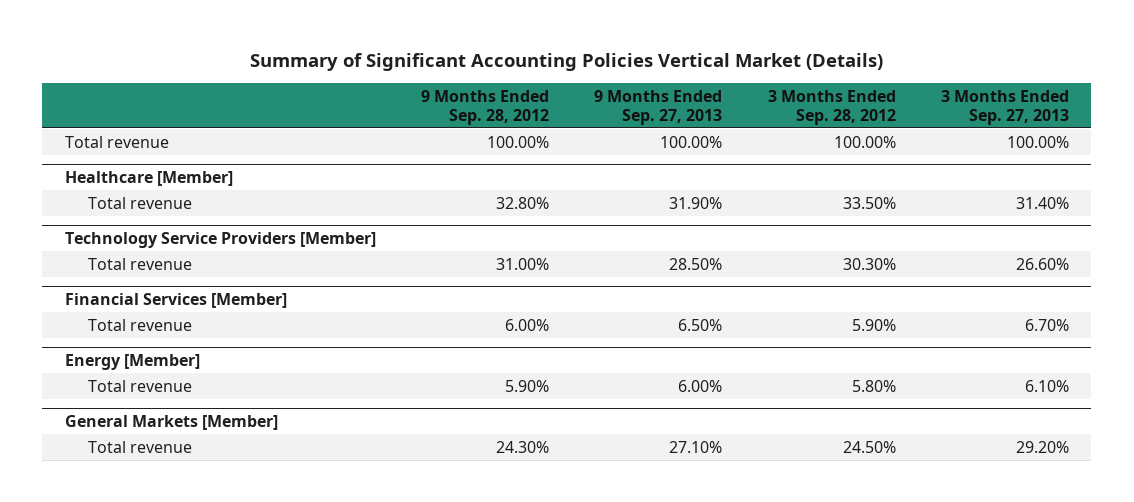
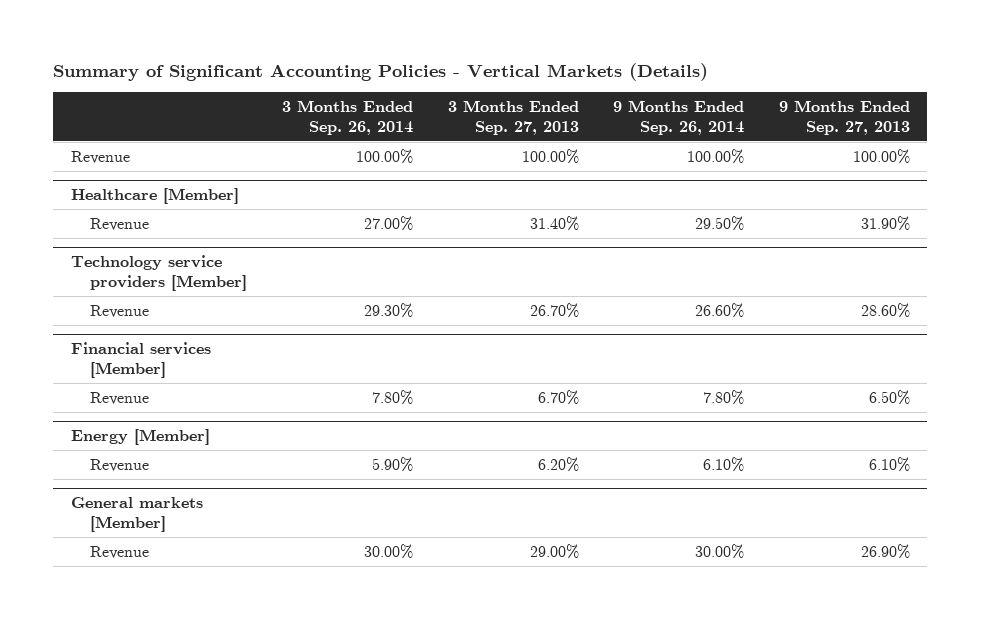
[249,53,883,72] Summary of Significant Accounting Policies Vertical Market (Details) -> [53,63,709,82] Summary of Significant Accounting Policies - Vertical Markets (Details)
[421,89,550,125] 9 Months Ended Sep. 28, 2012 -> none
[767,89,896,125] 3 Months Ended Sep. 28, 2012 -> none
none -> [281,100,413,135] 3 Months Ended Sep. 26, 2014
none -> [613,100,745,135] 9 Months Ended Sep. 26, 2014
[64,135,169,148] Total revenue -> [70,150,130,164] Revenue
[87,196,192,209] Total revenue -> [90,217,150,231] Revenue
[64,232,376,249] Technology Service Providers [Member] -> [70,255,248,291] Technology service providers [Member]
[87,257,192,270] Total revenue -> [90,304,150,318] Revenue
[669,257,723,270] 28.50% -> [861,302,911,318] 28.60%
[1015,257,1069,270] 26.60% -> [529,302,579,318] 26.70%
[64,293,287,309] Financial Services [Member] -> [70,342,211,378] Financial services [Member]
[87,318,192,331] Total revenue -> [90,391,150,405] Revenue
[87,379,192,392] Total revenue -> [90,458,150,472] Revenue
[678,379,723,392] 6.00% -> [869,456,911,472] 6.10%
[1024,379,1069,392] 6.10% -> [537,456,579,472] 6.20%
[64,415,278,431] General Markets [Member] -> [70,497,203,532] General markets [Member]
[87,440,192,453] Total revenue -> [90,545,150,559] Revenue
[669,440,723,453] 27.10% -> [861,543,911,559] 26.90%
[1015,440,1069,453] 29.20% -> [529,543,579,559] 29.00%

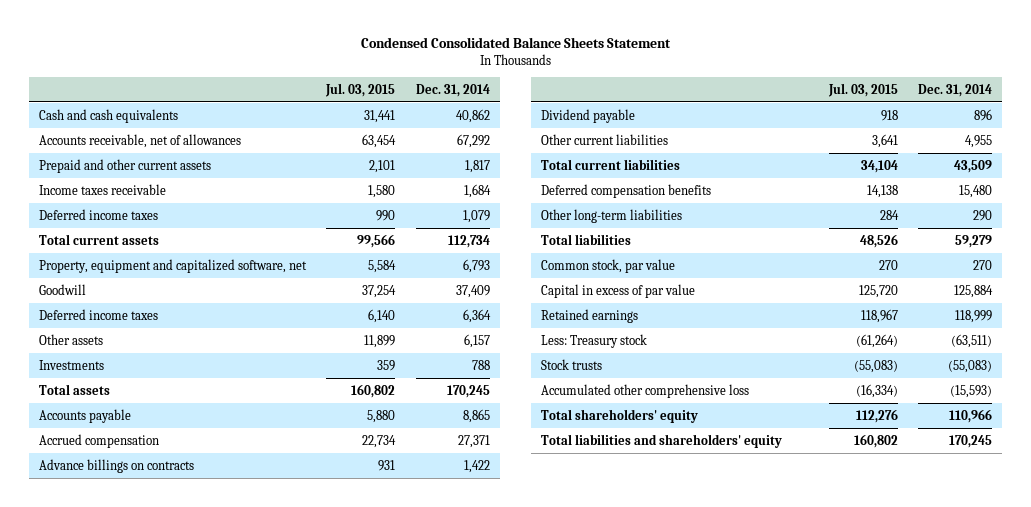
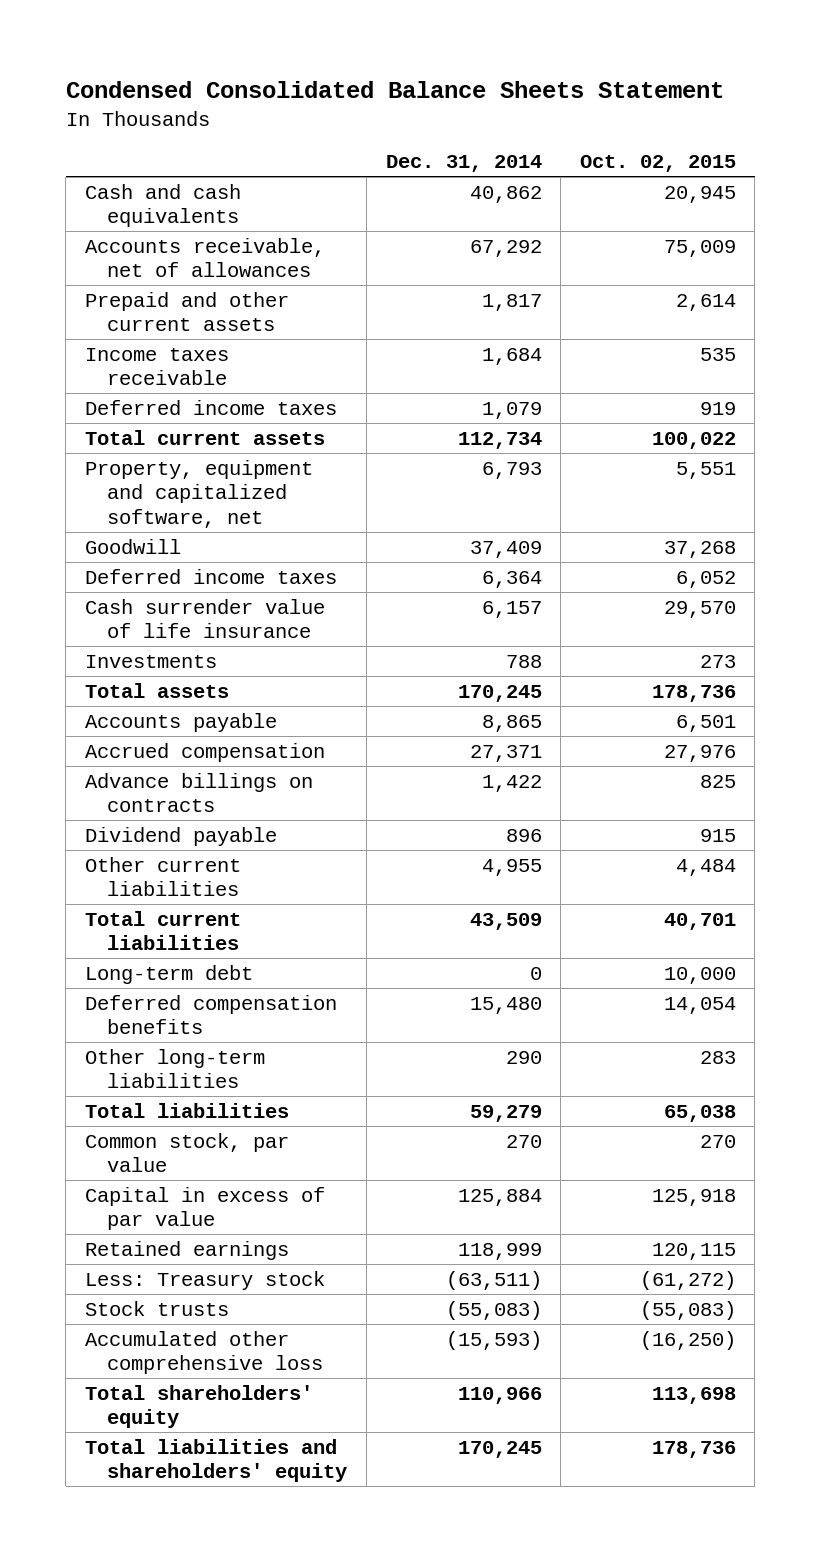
[325,82,396,97] Jul. 03, 2015 -> none
none -> [579,155,736,173] Oct. 02, 2015
[39,333,104,345] Other assets -> [84,598,325,639] Cash surrender value of life insurance
none -> [84,964,253,984] Long-term debt

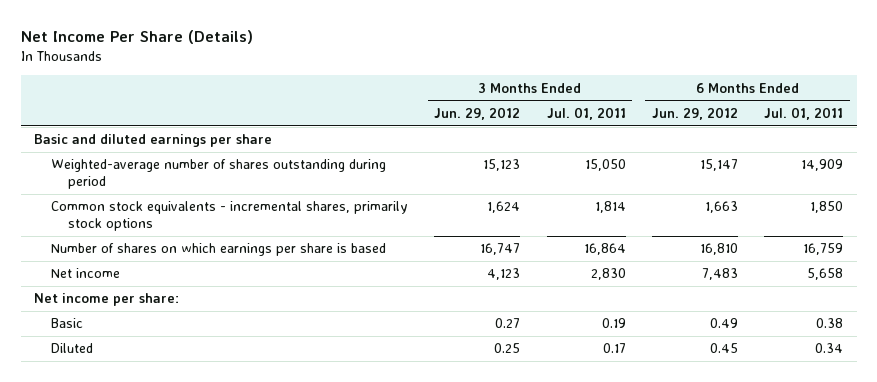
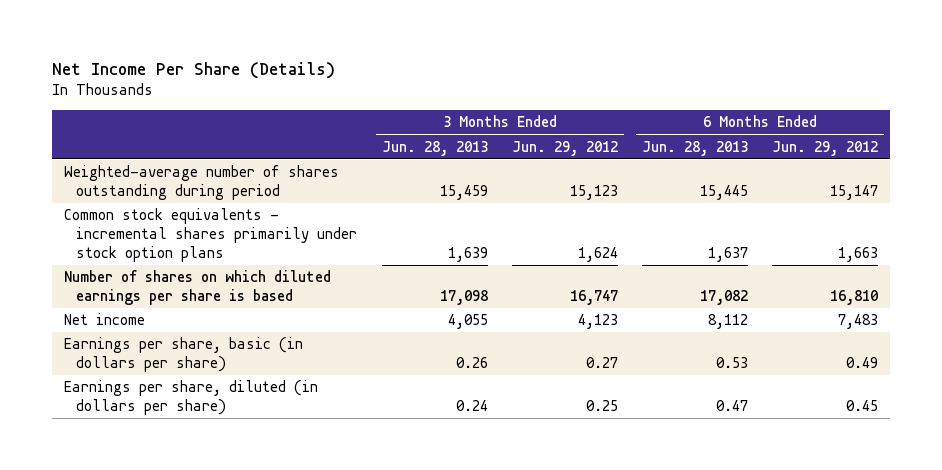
[546,106,626,120] Jul. 01, 2011 -> none
[764,106,844,120] Jul. 01, 2011 -> none
none -> [381,140,488,156] Jun. 28, 2013
none -> [641,140,748,156] Jun. 28, 2013
[33,134,272,148] Basic and diluted earnings per share -> none
[50,201,408,232] Common stock equivalents - incremental shares, primarily stock options -> [63,208,358,263] Common stock equivalents - incremental shares primarily under stock option plans
[50,243,386,257] Number of shares on which earnings per share is based -> [63,270,331,306] Number of shares on which diluted earnings per share is based
[33,293,179,307] Net income per share: -> none
[50,318,83,329] Basic -> [63,337,303,373] Earnings per share, basic (in dollars per share)
[50,343,93,354] Diluted -> [63,380,318,416] Earnings per share, diluted (in dollars per share)

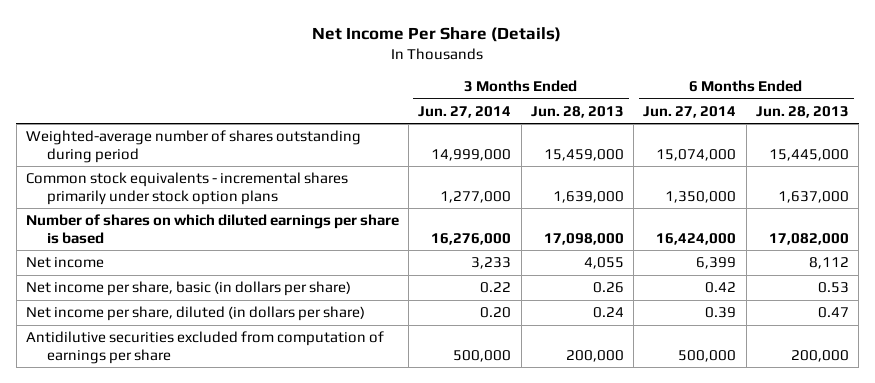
[511,140,618,156] Jun. 29, 2012 -> none
[772,140,879,156] Jun. 29, 2012 -> none
none -> [418,105,512,118] Jun. 27, 2014
none -> [643,105,737,118] Jun. 27, 2014
[439,185,488,201] 15,459 -> [543,148,624,161] 15,459,000
[699,185,748,201] 15,445 -> [768,148,849,161] 15,445,000
[447,247,488,263] 1,639 -> [552,190,624,203] 1,639,000
[707,247,748,263] 1,637 -> [777,190,849,203] 1,637,000
[439,290,488,306] 17,098 -> [543,232,624,245] 17,098,000
[699,290,748,306] 17,082 -> [768,232,849,245] 17,082,000
[63,337,303,373] Earnings per share, basic (in dollars per share) -> [25,281,351,297] Net income per share, basic (in dollars per share)
[63,380,318,416] Earnings per share, diluted (in dollars per share) -> [25,306,365,322] Net income per share, diluted (in dollars per share)
none -> [25,331,384,364] Antidilutive securities excluded from computation of earnings per share

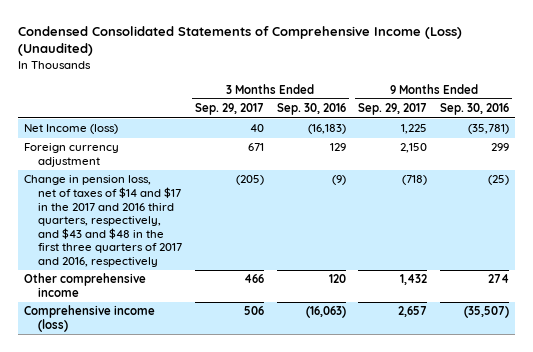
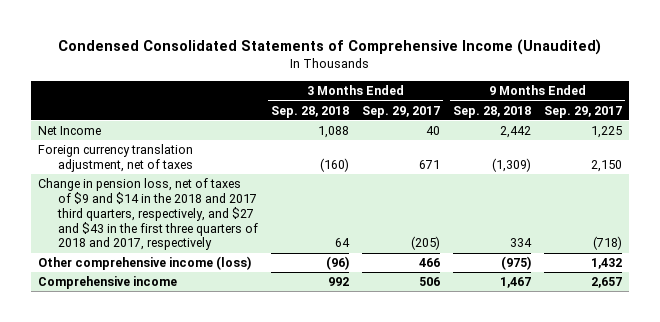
[17,25,462,57] Condensed Consolidated Statements of Comprehensive Income (Loss) (Unaudited) -> [58,39,602,56] Condensed Consolidated Statements of Comprehensive Income (Unaudited)
[276,103,346,116] Sep. 30, 2016 -> none
[439,103,509,116] Sep. 30, 2016 -> none
none -> [271,105,350,118] Sep. 28, 2018
none -> [453,105,532,118] Sep. 28, 2018
[24,124,119,135] Net Income (loss) -> [37,126,101,136] Net Income
[24,143,120,168] Foreign currency adjustment -> [37,144,194,173] Foreign currency translation adjustment, net of taxes
[24,175,183,267] Change in pension loss, net of taxes of $14 and $17 in the 2017 and 2016 third quarters, respectively, and $43 and $48 in the first three quarters of 2017 and 2016, respectively -> [37,178,259,251] Change in pension loss, net of taxes of $9 and $14 in the 2018 and 2017 third quarters, respectively, and $27 and $43 in the first three quarters of 2018 and 2017, respectively
[24,273,147,298] Other comprehensive income -> [37,256,251,271] Other comprehensive income (loss)
[24,305,156,333] Comprehensive income (loss) -> [37,276,177,290] Comprehensive income

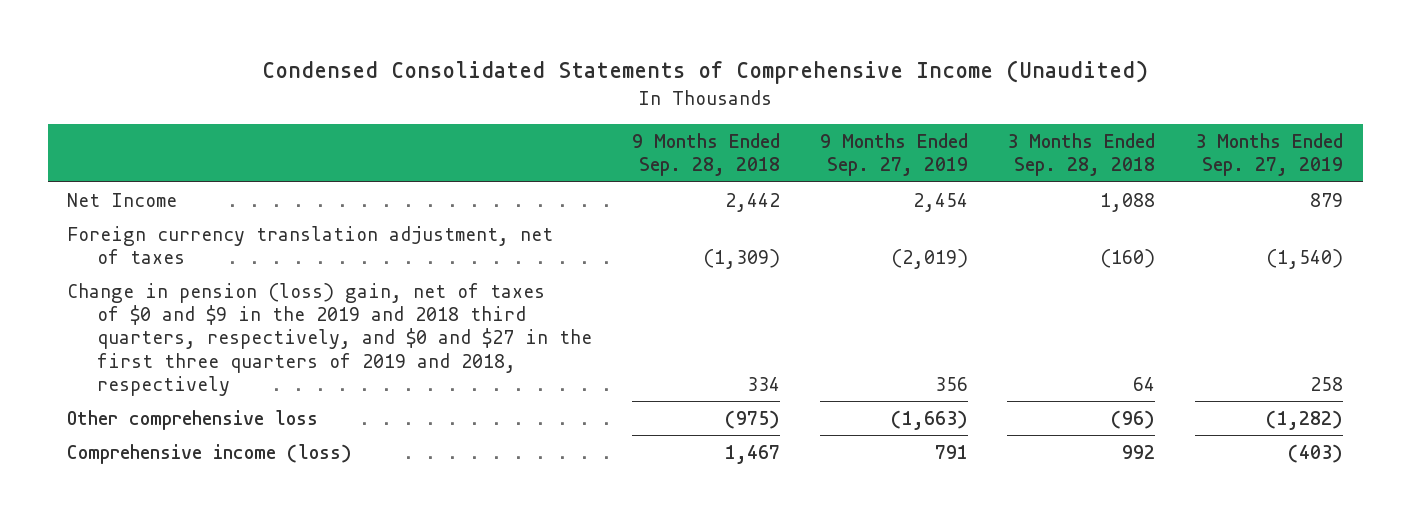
[362,105,441,118] Sep. 29, 2017 -> none
[544,105,623,118] Sep. 29, 2017 -> none
none -> [819,133,968,177] 9 Months Ended Sep. 27, 2019
none -> [1195,133,1344,177] 3 Months Ended Sep. 27, 2019
[37,178,259,251] Change in pension loss, net of taxes of $9 and $14 in the 2018 and 2017 third quarters, respectively, and $27 and $43 in the first three quarters of 2018 and 2017, respectively -> [67,282,592,396] Change in pension (loss) gain, net of taxes of $0 and $9 in the 2019 and 2018 third quarters, respectively, and $0 and $27 in the first three quarters of 2019 and 2018, respectively
[37,256,251,271] Other comprehensive income (loss) -> [67,409,319,430] Other comprehensive loss
[37,276,177,290] Comprehensive income -> [67,443,353,464] Comprehensive income (loss)

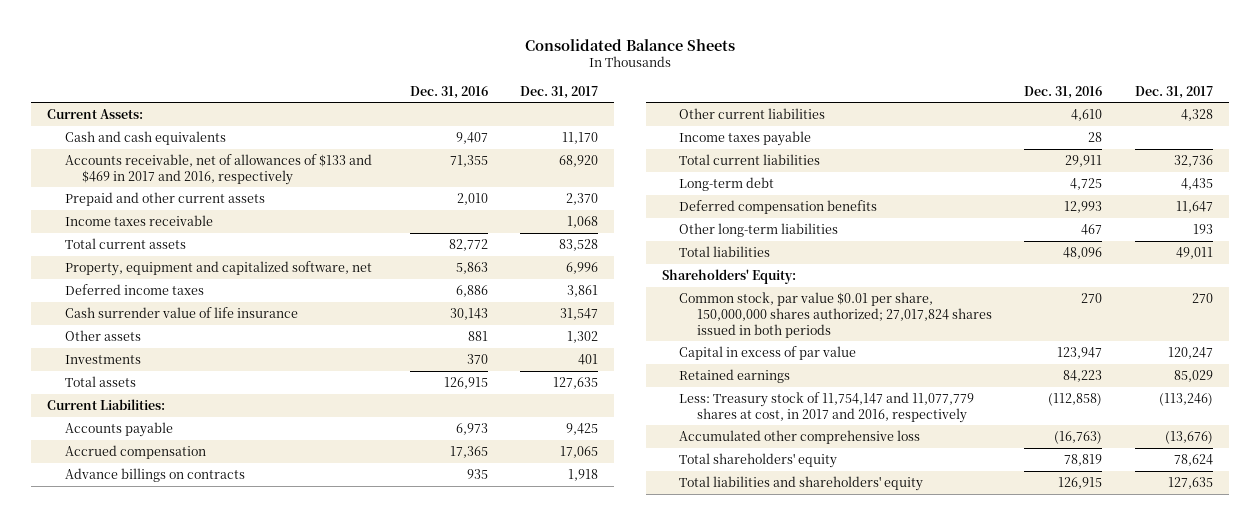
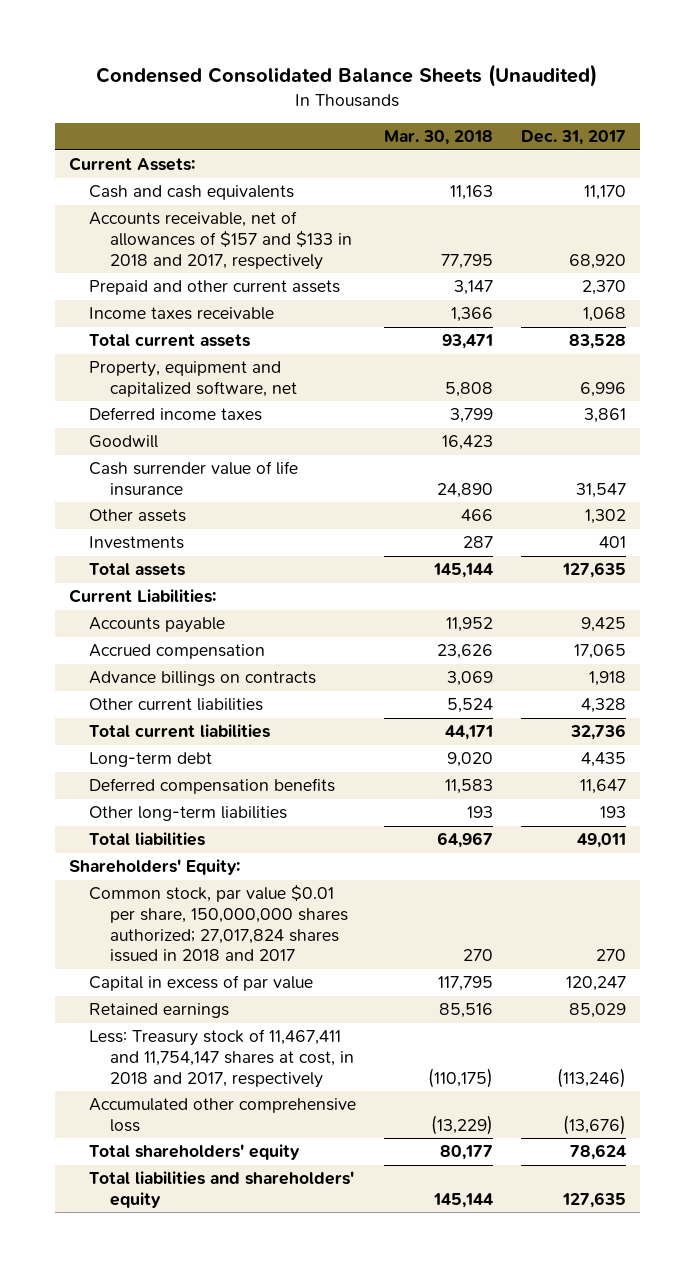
[524,38,735,51] Consolidated Balance Sheets -> [96,64,598,88] Condensed Consolidated Balance Sheets (Unaudited)
[409,85,488,99] Dec. 31, 2016 -> none
none -> [384,130,494,146] Mar. 30, 2018
[64,153,372,185] Accounts receivable, net of allowances of $133 and $469 in 2017 and 2016, respectively -> [89,211,352,270] Accounts receivable, net of allowances of $157 and $133 in 2018 and 2017, respectively
none -> [89,435,159,449] Goodwill
[679,130,812,146] Income taxes payable -> none
[679,291,992,338] Common stock, par value $0.01 per share, 150,000,000 shares authorized; 27,017,824 shares issued in both periods -> [89,885,348,963] Common stock, par value $0.01 per share, 150,000,000 shares authorized; 27,017,824 shares issued in 2018 and 2017
[679,391,975,423] Less: Treasury stock of 11,754,147 and 11,077,779 shares at cost, in 2017 and 2016, respectively -> [89,1029,354,1088] Less: Treasury stock of 11,467,411 and 11,754,147 shares at cost, in 2018 and 2017, respectively

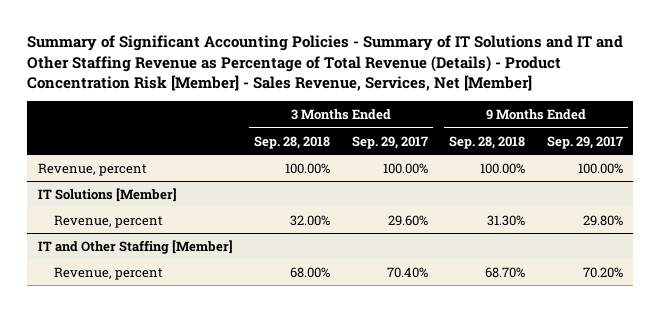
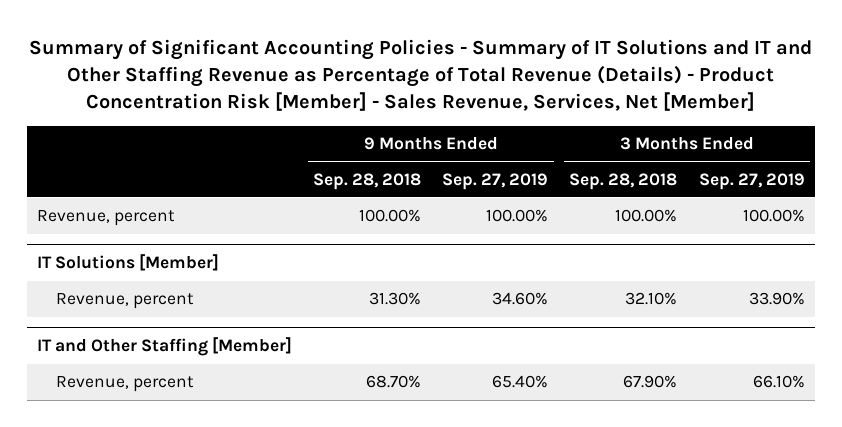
[351,135,428,149] Sep. 29, 2017 -> none
[546,135,623,149] Sep. 29, 2017 -> none
none -> [442,172,549,190] Sep. 27, 2019
none -> [698,172,805,190] Sep. 27, 2019
[290,214,331,226] 32.00% -> [625,292,678,306] 32.10%
[290,266,331,278] 68.00% -> [623,375,678,389] 67.90%

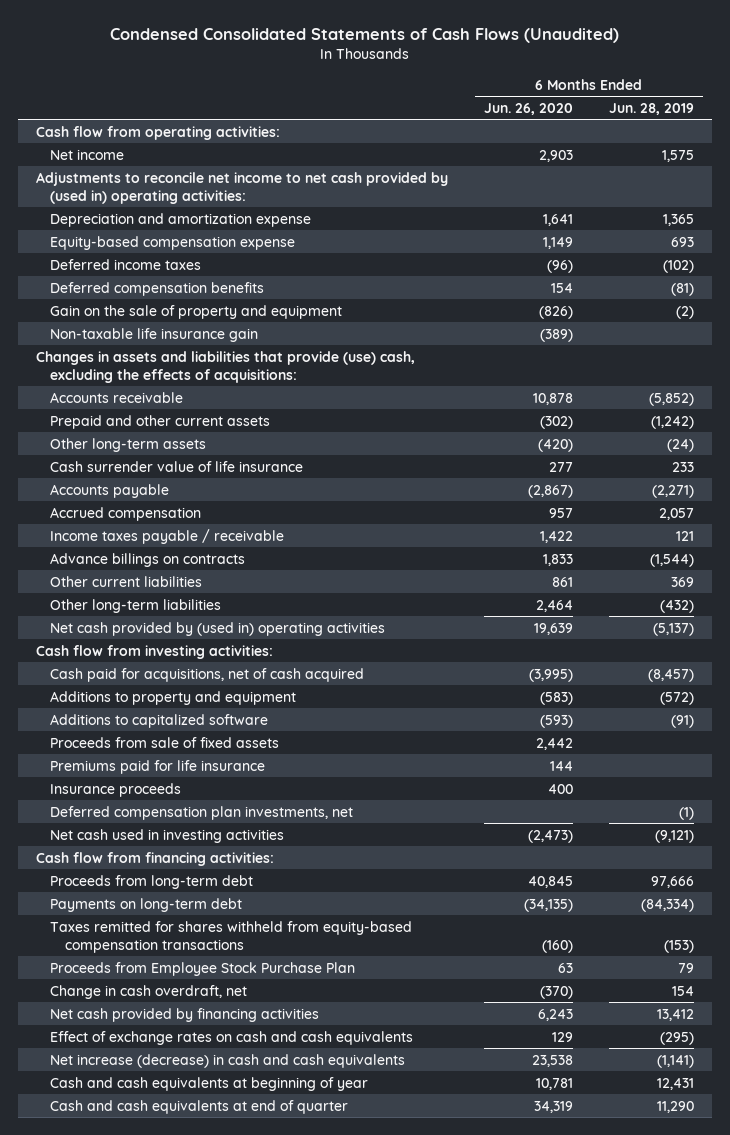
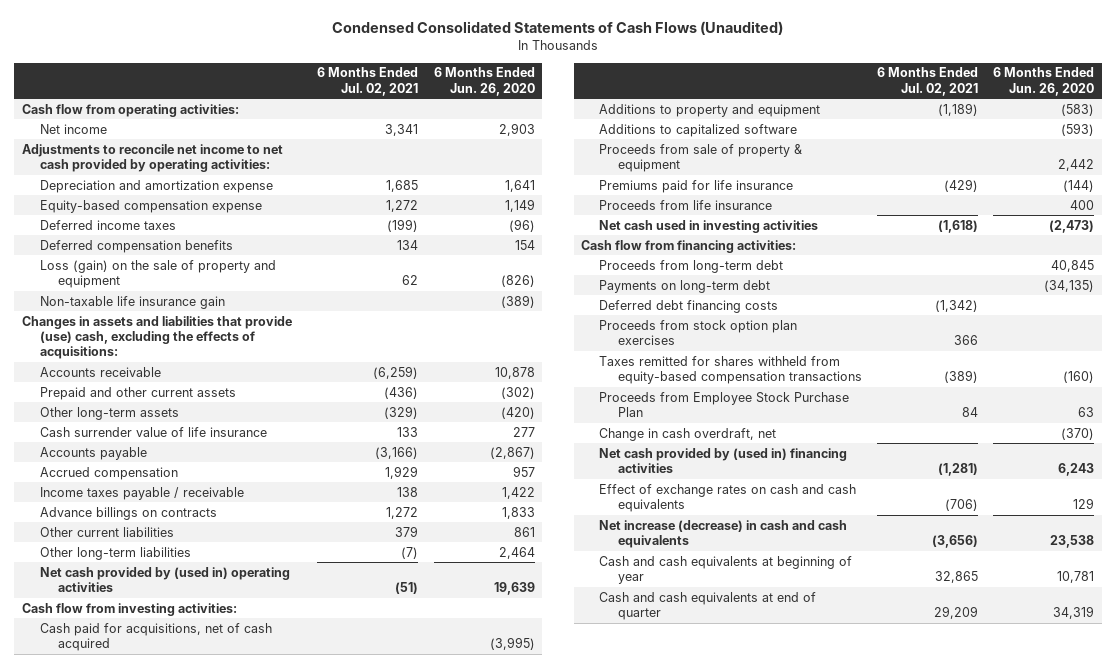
[609,102,695,115] Jun. 28, 2019 -> none
none -> [317,67,419,96] 6 Months Ended Jul. 02, 2021
[35,171,448,204] Adjustments to reconcile net income to net cash provided by (used in) operating activities: -> [21,143,283,172] Adjustments to reconcile net income to net cash provided by operating activities:
[50,304,343,319] Gain on the sale of property and equipment -> [39,259,276,288] Loss (gain) on the sale of property and equipment
[50,805,354,820] Deferred compensation plan investments, net -> none
[50,736,280,748] Proceeds from sale of fixed assets -> [599,143,803,172] Proceeds from sale of property & equipment
[550,760,574,771] 144 -> [1063,179,1095,192] (144)
[50,782,182,797] Insurance proceeds -> [599,199,773,210] Proceeds from life insurance
none -> [599,299,779,313] Deferred debt financing costs
none -> [599,319,798,345] Proceeds from stock option plan exercises
[50,1007,320,1022] Net cash provided by financing activities -> [599,447,848,473] Net cash provided by (used in) financing activities

